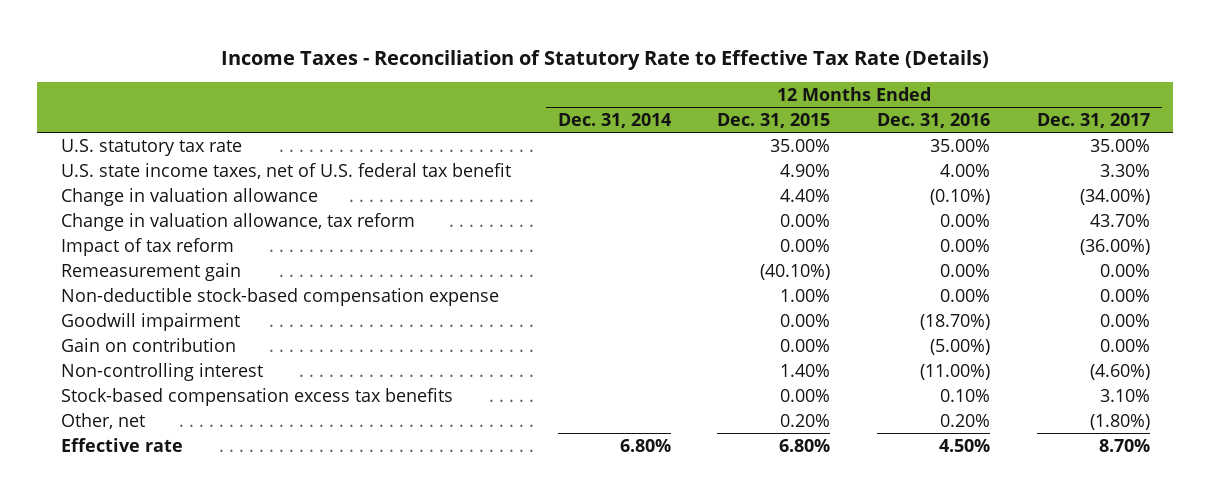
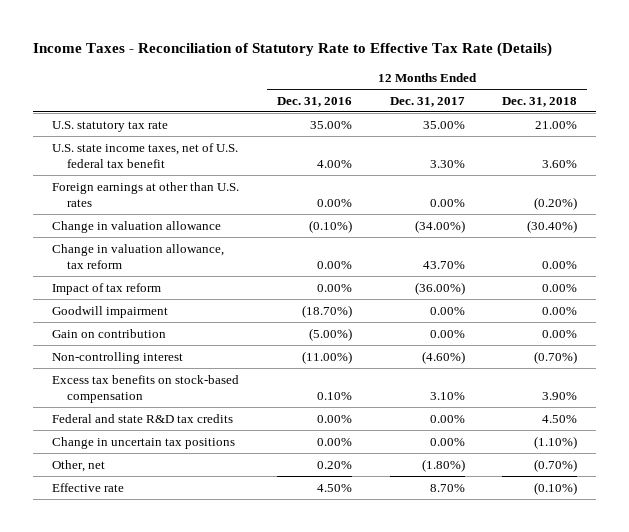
[557,112,671,128] Dec. 31, 2014 -> none
[717,112,831,128] Dec. 31, 2015 -> none
none -> [502,96,578,107] Dec. 31, 2018
none -> [51,181,239,207] Foreign earnings at other than U.S. rates
[60,262,241,281] Remeasurement gain -> none
[60,287,499,306] Non-deductible stock-based compensation expense -> none
[60,387,453,406] Stock-based compensation excess tax benefits -> [51,374,239,403] Excess tax benefits on stock-based compensation
none -> [51,413,233,423] Federal and state R&D tax credits
none -> [51,436,235,449] Change in uncertain tax positions

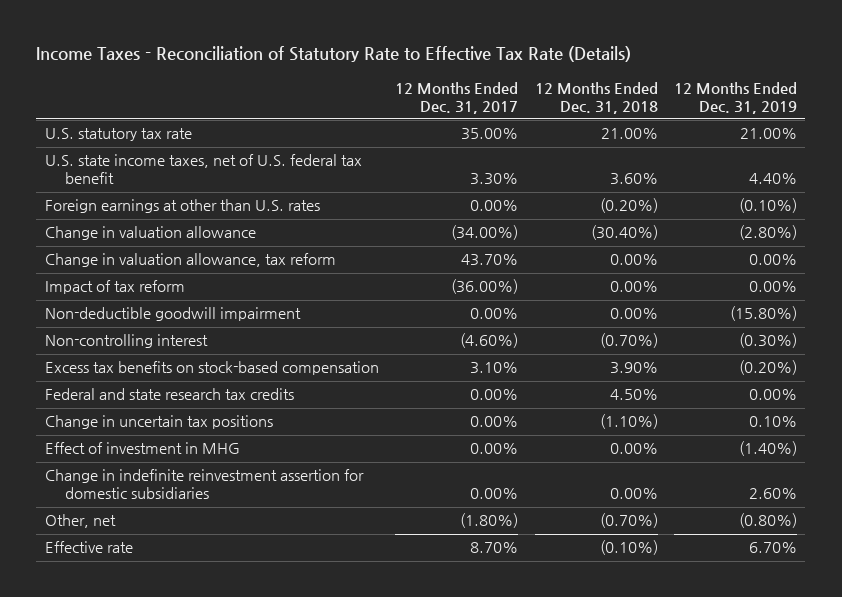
[276,96,352,107] Dec. 31, 2016 -> none
none -> [674,81,798,114] 12 Months Ended Dec. 31, 2019
[51,328,166,338] Gain on contribution -> none
[51,305,168,318] Goodwill impairment -> [44,307,301,322] Non-deductible goodwill impairment
[51,413,233,423] Federal and state R&D tax credits -> [44,388,294,401] Federal and state research tax credits
none -> [44,442,240,455] Effect of investment in MHG
none -> [44,469,364,500] Change in indefinite reinvestment assertion for domestic subsidiaries

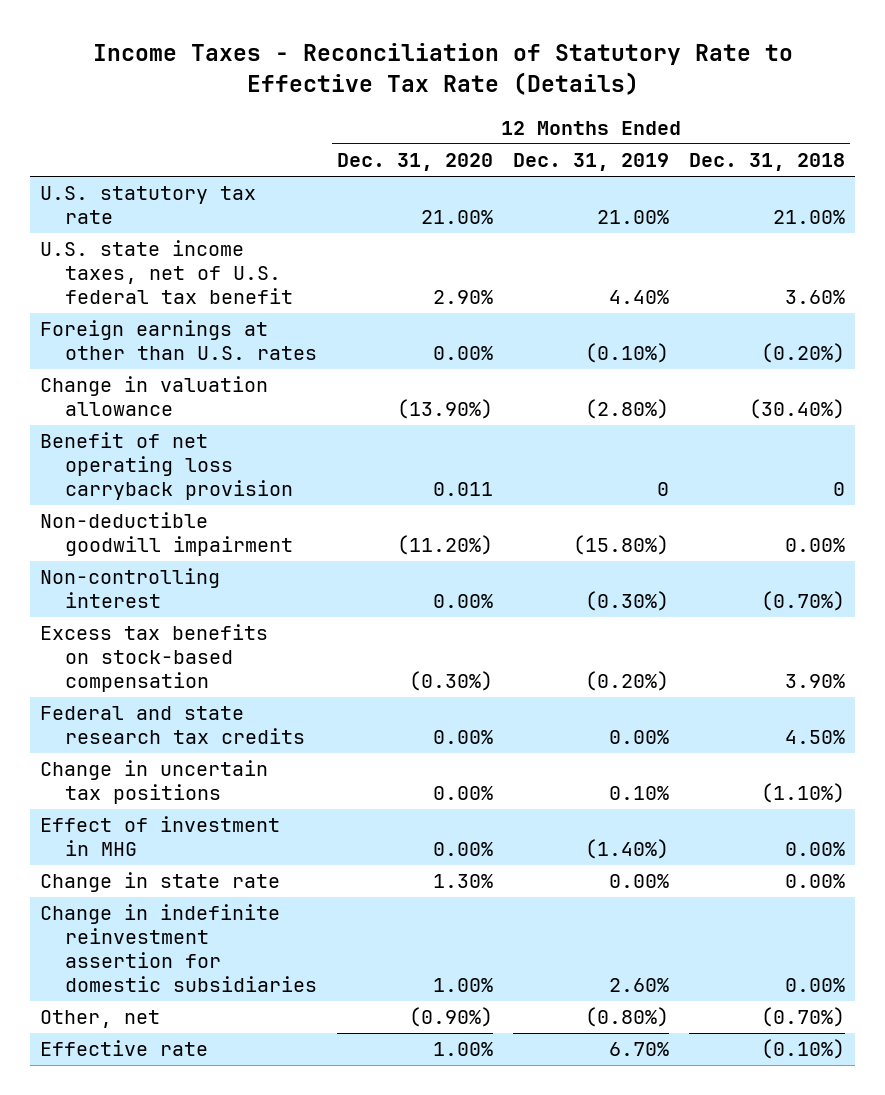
[395,81,519,114] 12 Months Ended Dec. 31, 2017 -> none
none -> [337,153,494,172] Dec. 31, 2020
[44,253,336,268] Change in valuation allowance, tax reform -> none
[44,280,185,295] Impact of tax reform -> none
none -> [40,432,294,501] Benefit of net operating loss carryback provision
none -> [40,872,281,893] Change in state rate

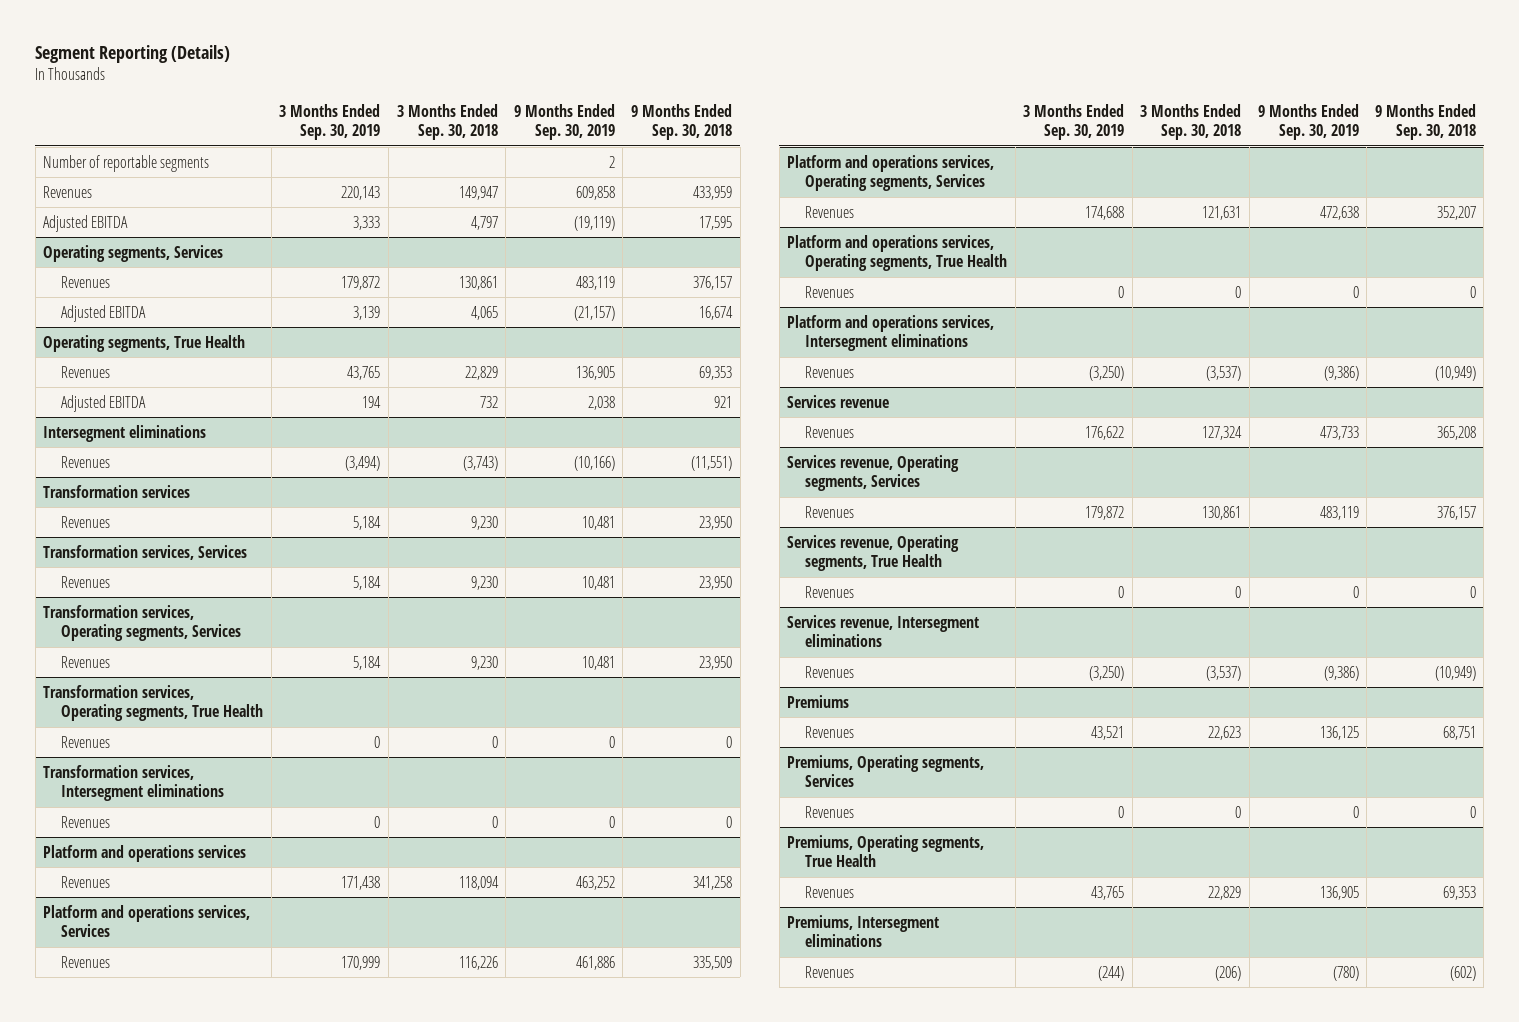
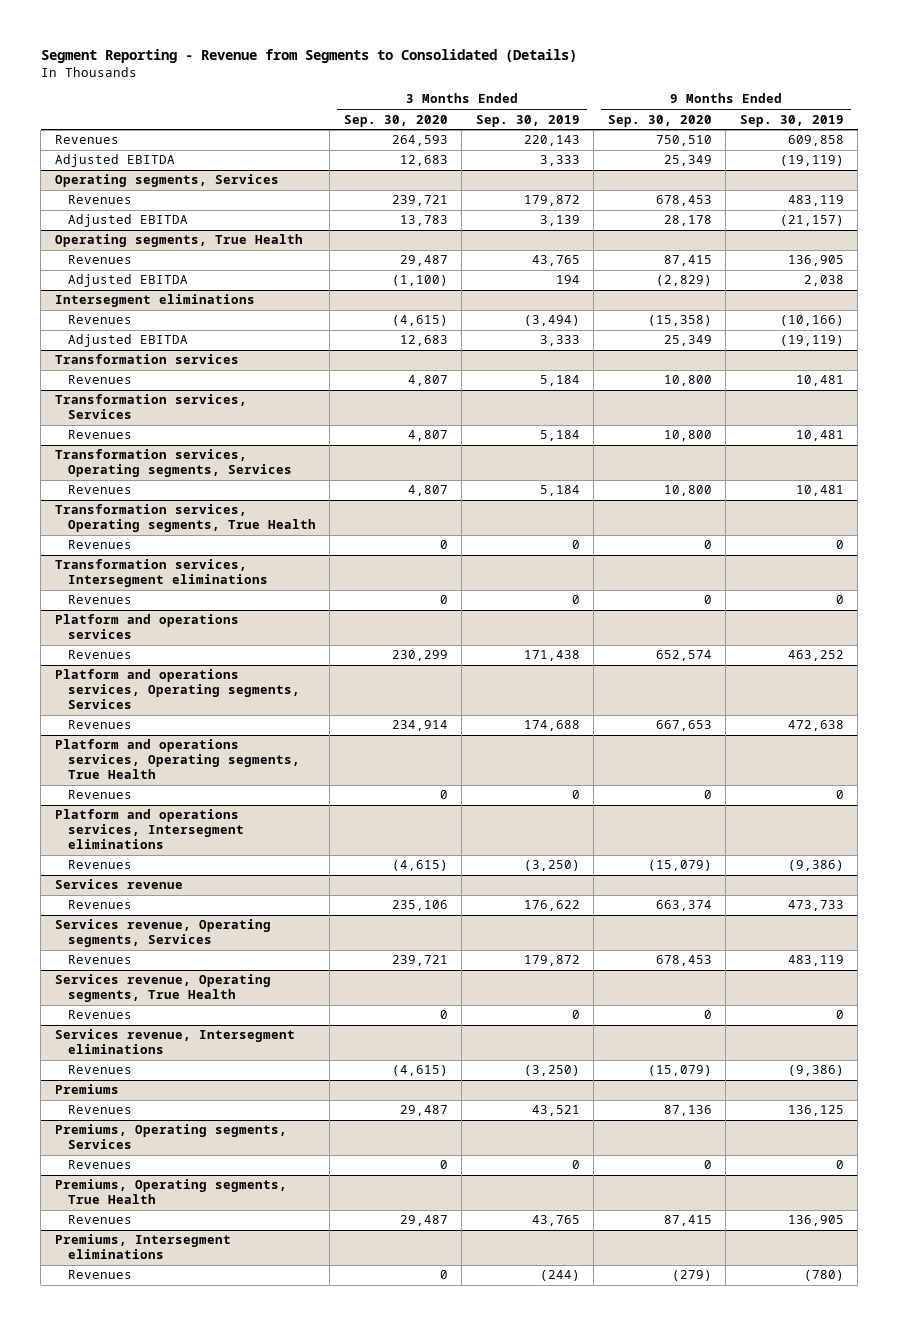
[35,45,231,64] Segment Reporting (Details) -> [40,49,577,64] Segment Reporting - Revenue from Segments to Consolidated (Details)
[396,103,498,141] 3 Months Ended Sep. 30, 2018 -> none
[630,103,732,141] 9 Months Ended Sep. 30, 2018 -> none
none -> [343,114,448,127] Sep. 30, 2020
none -> [607,114,712,127] Sep. 30, 2020
[43,154,210,172] Number of reportable segments -> none
none -> [67,334,188,348] Adjusted EBITDA
[43,904,251,938] Platform and operations services, Services -> none
[61,955,111,968] Revenues -> none

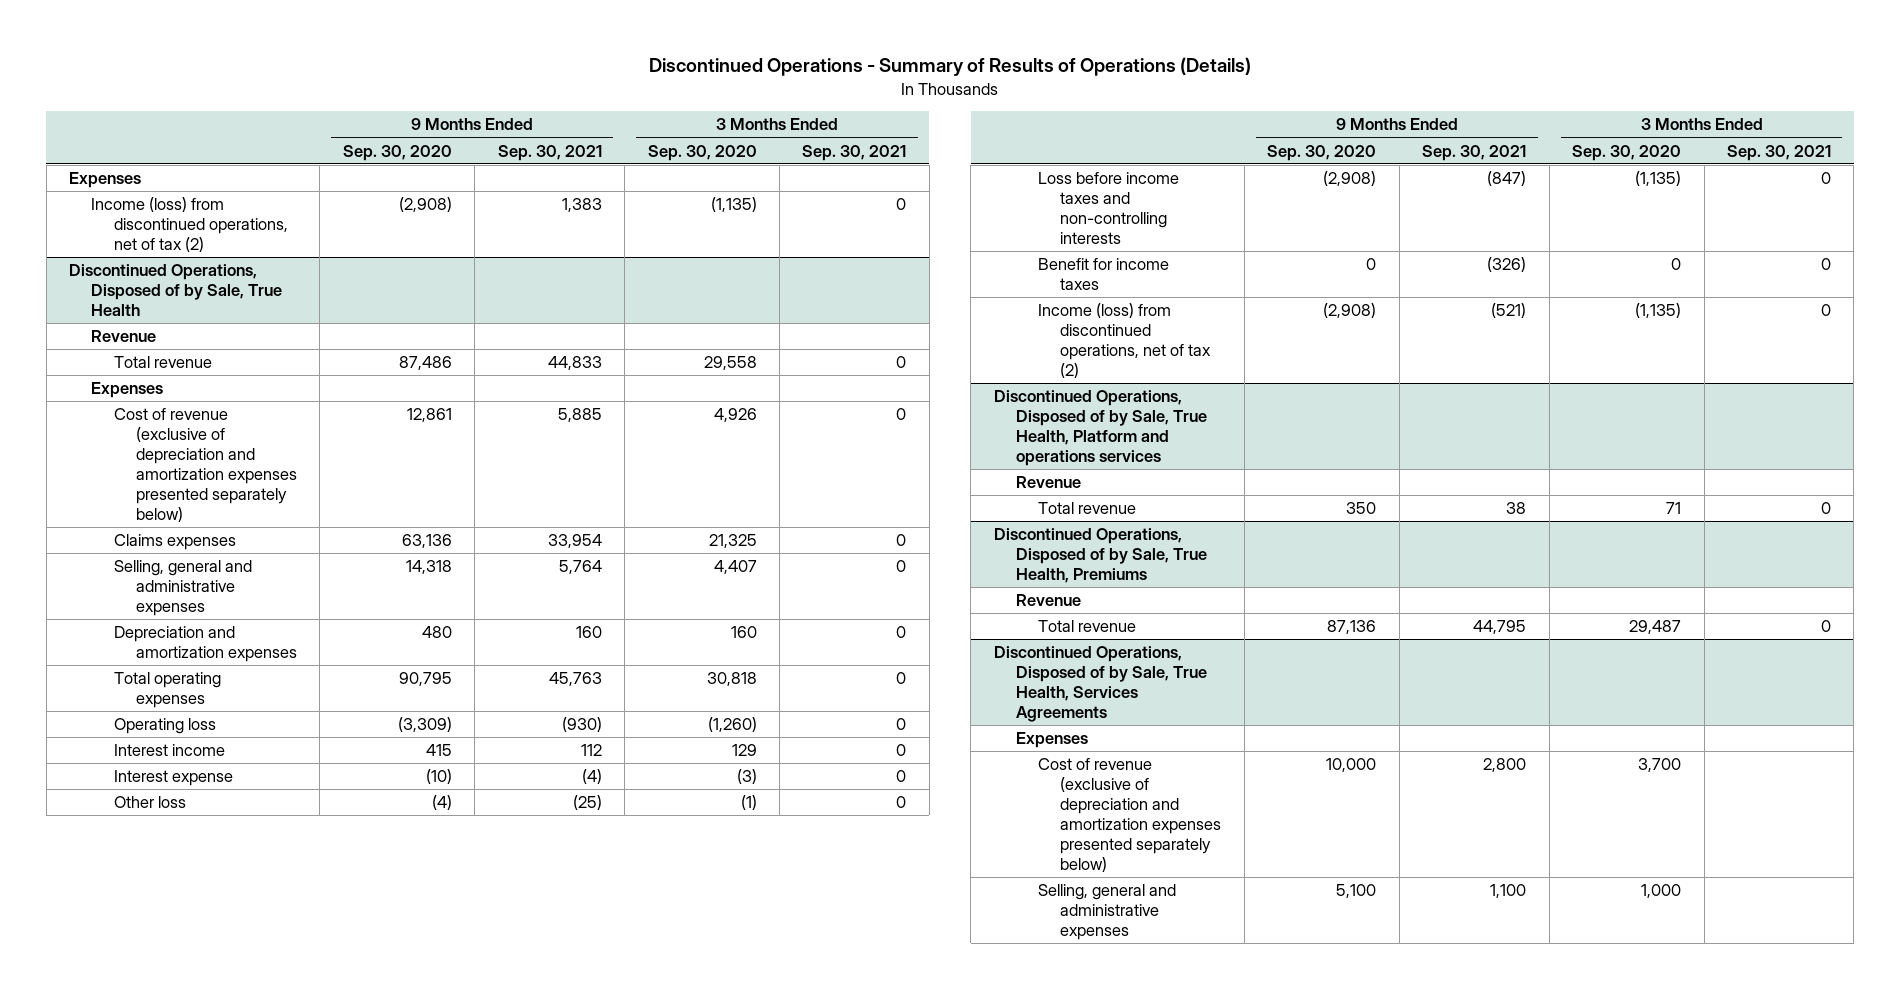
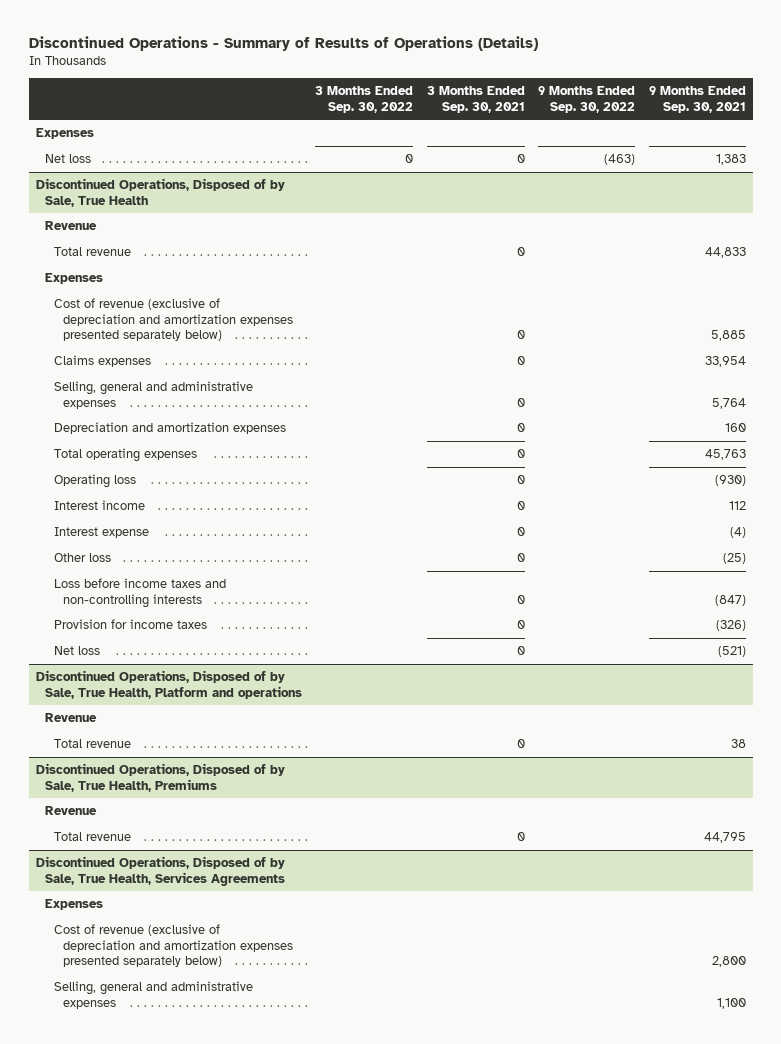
[342,144,452,161] Sep. 30, 2020 -> none
[647,144,757,161] Sep. 30, 2020 -> none
none -> [315,86,414,113] 3 Months Ended Sep. 30, 2022
none -> [538,86,636,113] 9 Months Ended Sep. 30, 2022
[91,197,288,253] Income (loss) from discontinued operations, net of tax (2) -> [44,154,91,164] Net loss
[1038,258,1170,291] Benefit for income taxes -> [53,619,207,630] Provision for income taxes
[1038,303,1212,379] Income (loss) from discontinued operations, net of tax (2) -> [53,646,100,656] Net loss
[993,390,1207,467] Discontinued Operations, Disposed of by Sale, True Health, Platform and operations services -> [35,670,302,699] Discontinued Operations, Disposed of by Sale, True Health, Platform and operations

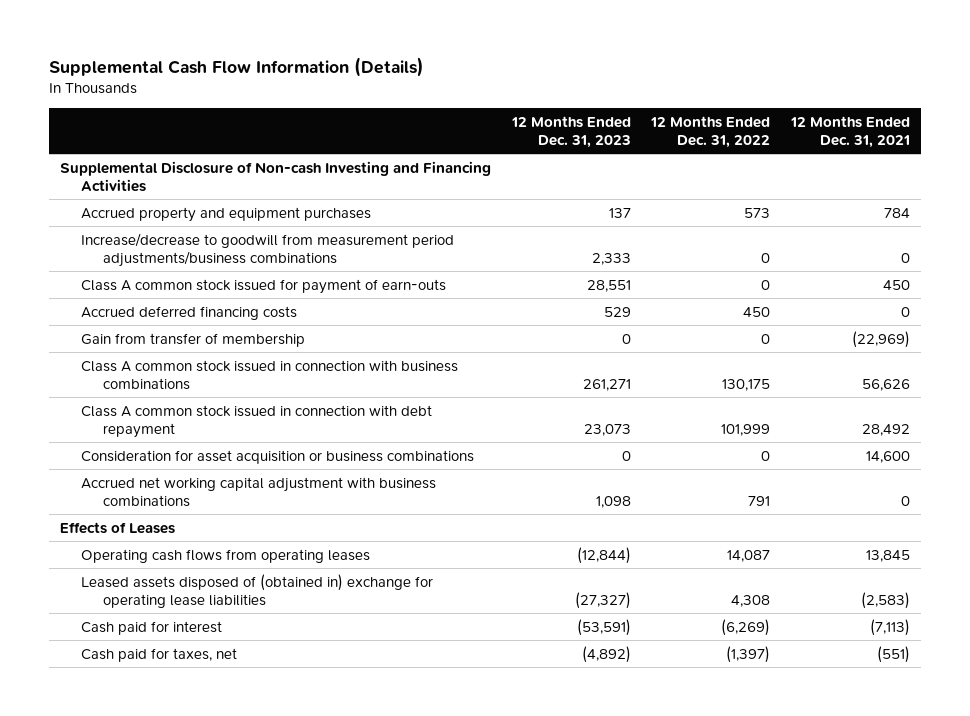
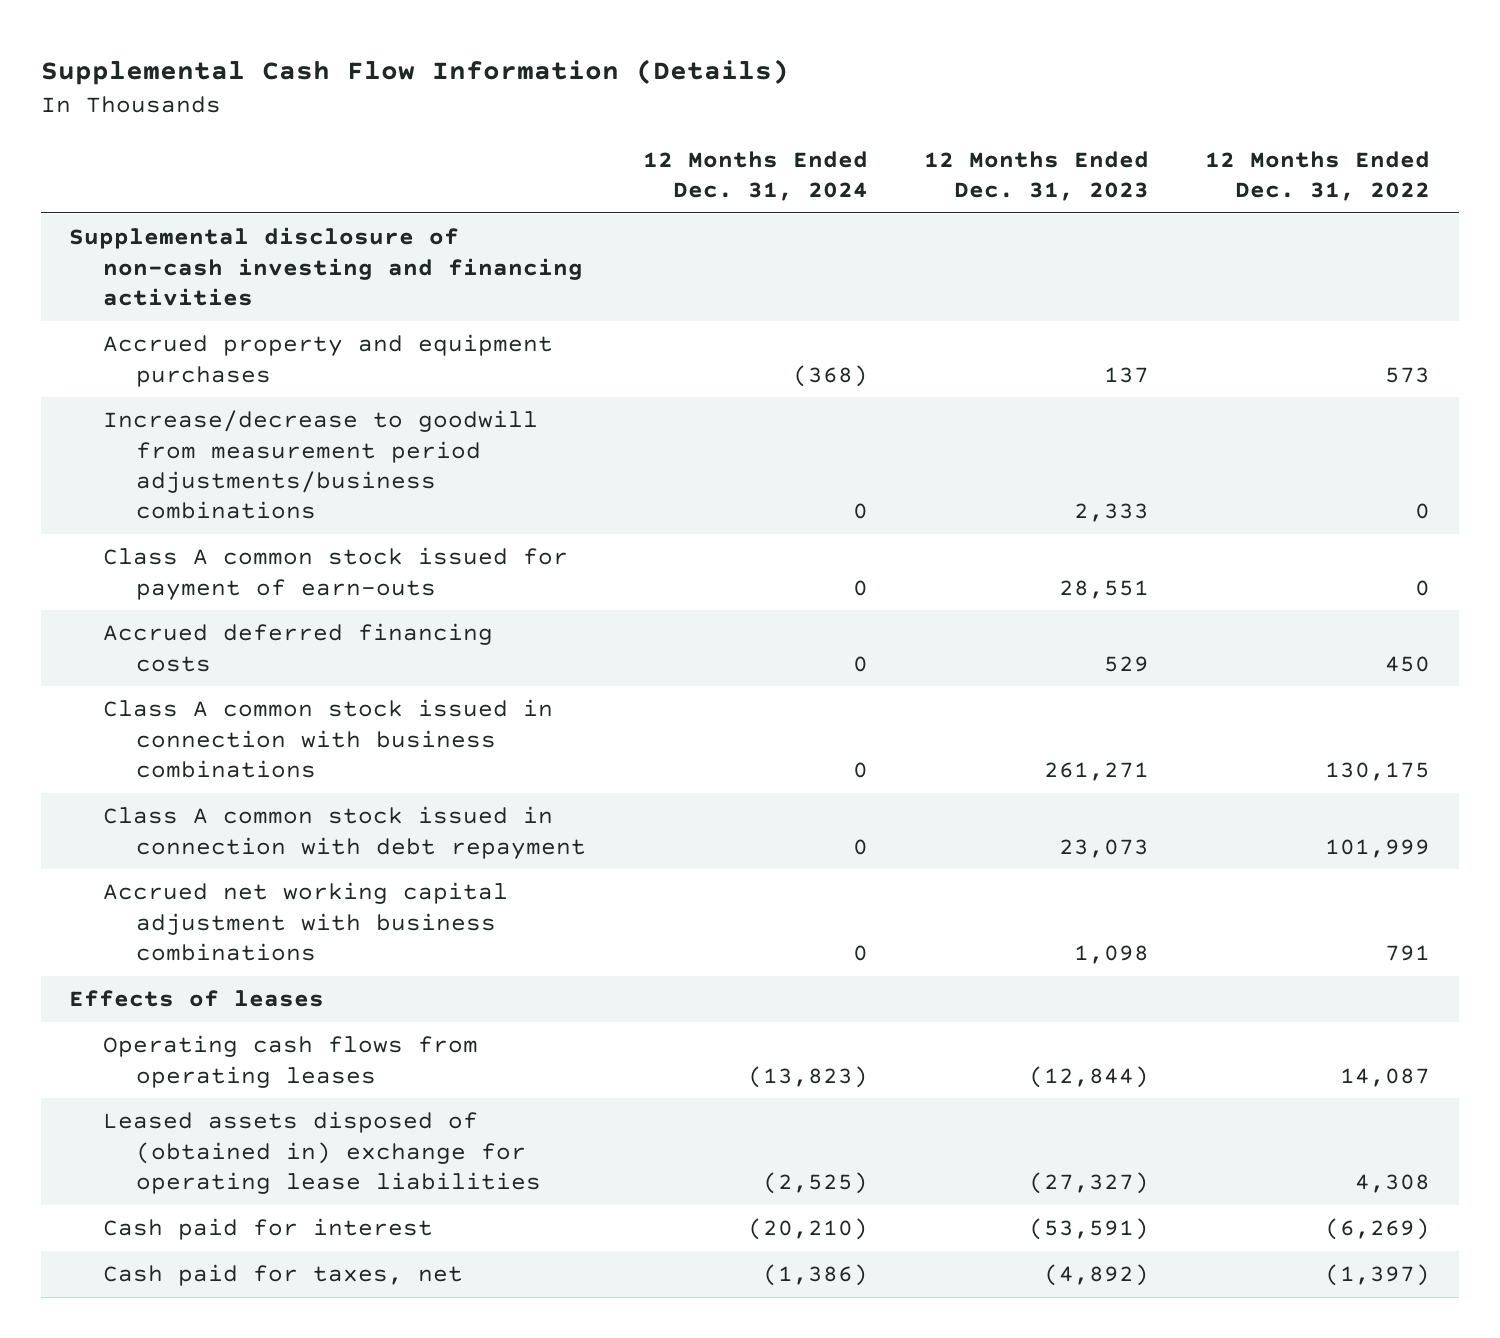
[790,115,911,149] 12 Months Ended Dec. 31, 2021 -> none
none -> [642,150,868,201] 12 Months Ended Dec. 31, 2024
[59,160,491,193] Supplemental Disclosure of Non-cash Investing and Financing Activities -> [69,227,583,306] Supplemental disclosure of non-cash investing and financing activities
[81,332,306,347] Gain from transfer of membership -> none
[81,449,475,464] Consideration for asset acquisition or business combinations -> none
[59,521,175,534] Effects of Leases -> [69,990,325,1008] Effects of leases

